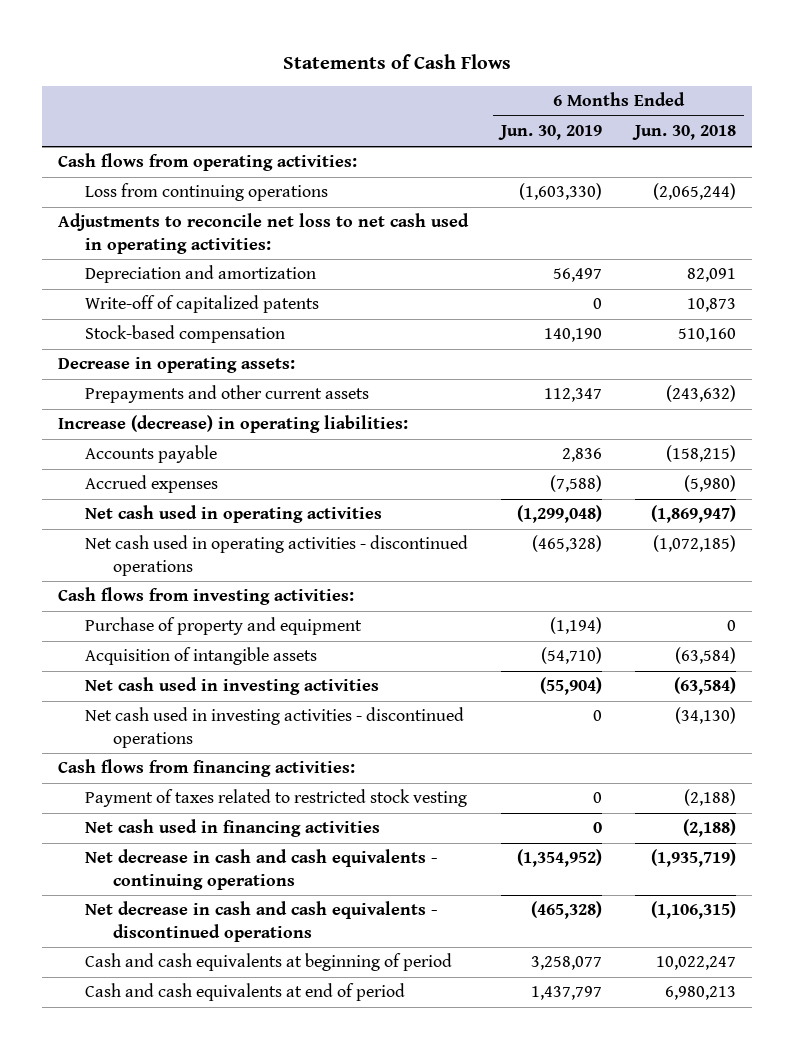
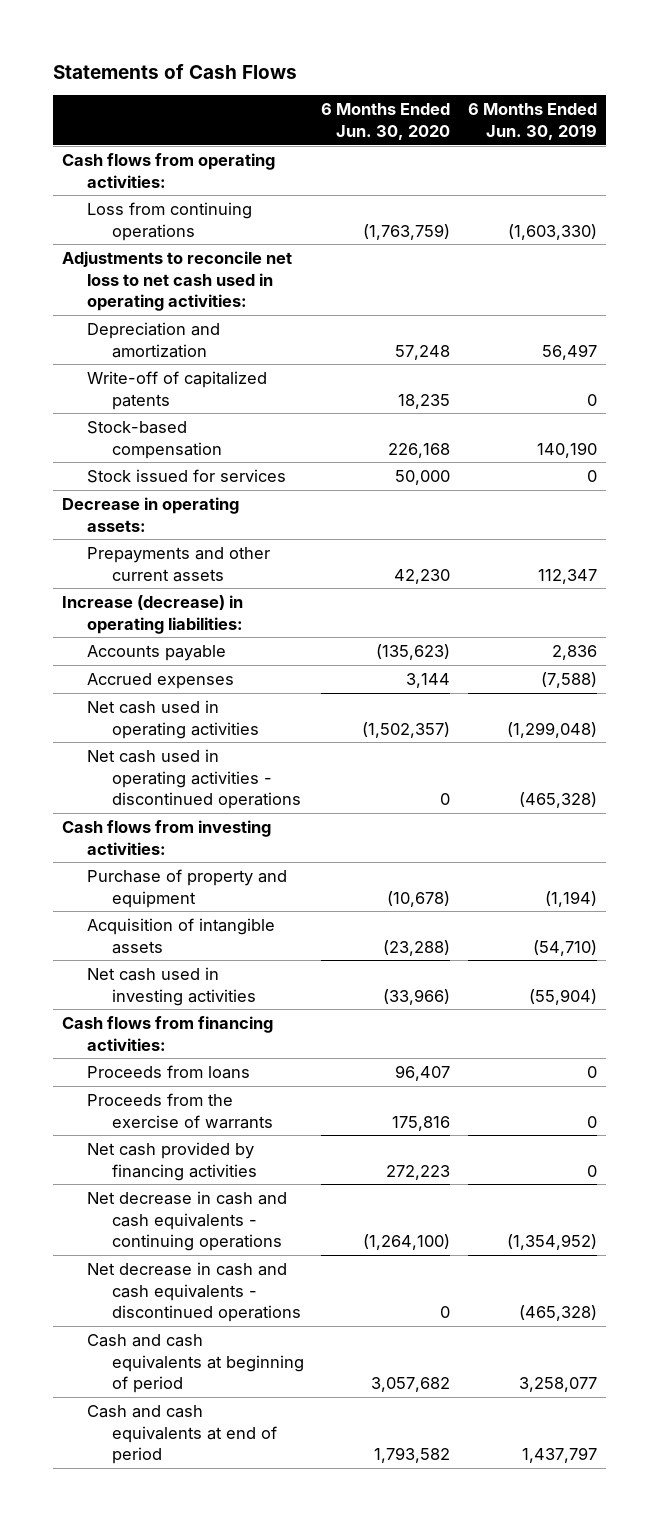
[631,125,736,141] Jun. 30, 2018 -> none
none -> [321,103,451,140] 6 Months Ended Jun. 30, 2020
none -> [86,469,286,484] Stock issued for services
[85,707,465,748] Net cash used in investing activities - discontinued operations -> none
[85,789,468,808] Payment of taxes related to restricted stock vesting -> none
none -> [86,1065,250,1080] Proceeds from loans
none -> [86,1093,273,1129] Proceeds from the exercise of warrants
[85,819,381,838] Net cash used in financing activities -> [86,1142,257,1181] Net cash provided by financing activities

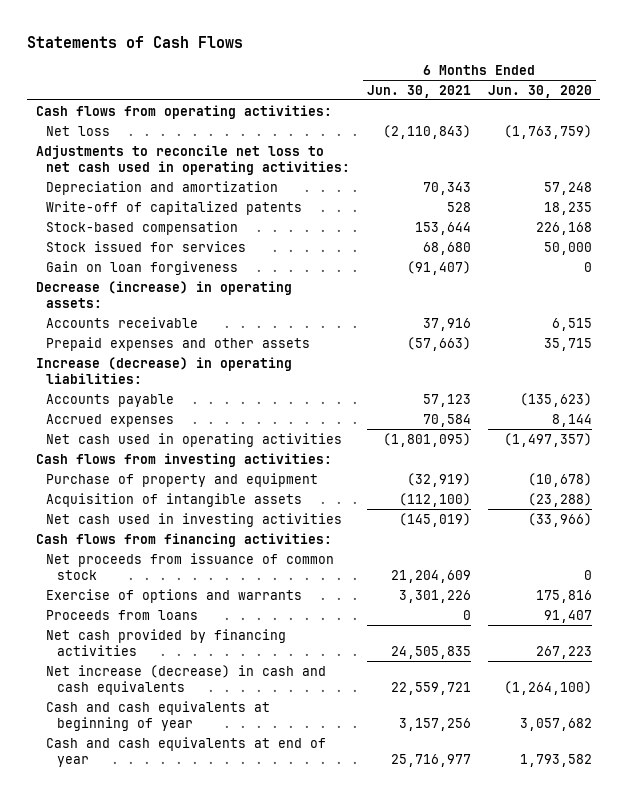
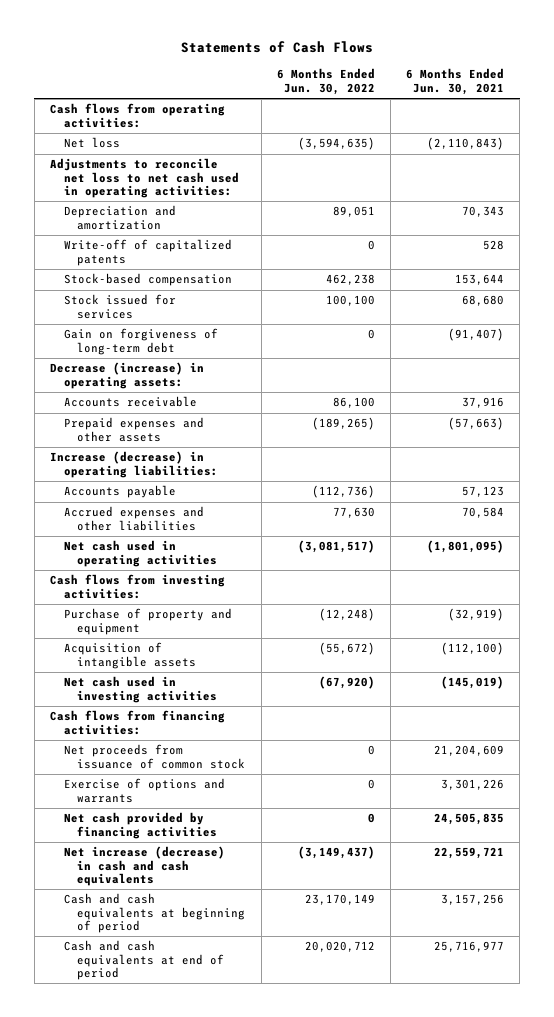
[487,84,592,98] Jun. 30, 2020 -> none
none -> [276,68,375,95] 6 Months Ended Jun. 30, 2022
[46,260,239,275] Gain on loan forgiveness -> [63,328,218,355] Gain on forgiveness of long-term debt
[46,413,175,427] Accrued expenses -> [63,506,204,531] Accrued expenses and other liabilities
[46,609,199,620] Proceeds from loans -> none
[46,700,271,731] Cash and cash equivalents at beginning of year -> [63,893,246,934] Cash and cash equivalents at beginning of period
[46,736,327,767] Cash and cash equivalents at end of year -> [63,940,225,981] Cash and cash equivalents at end of period

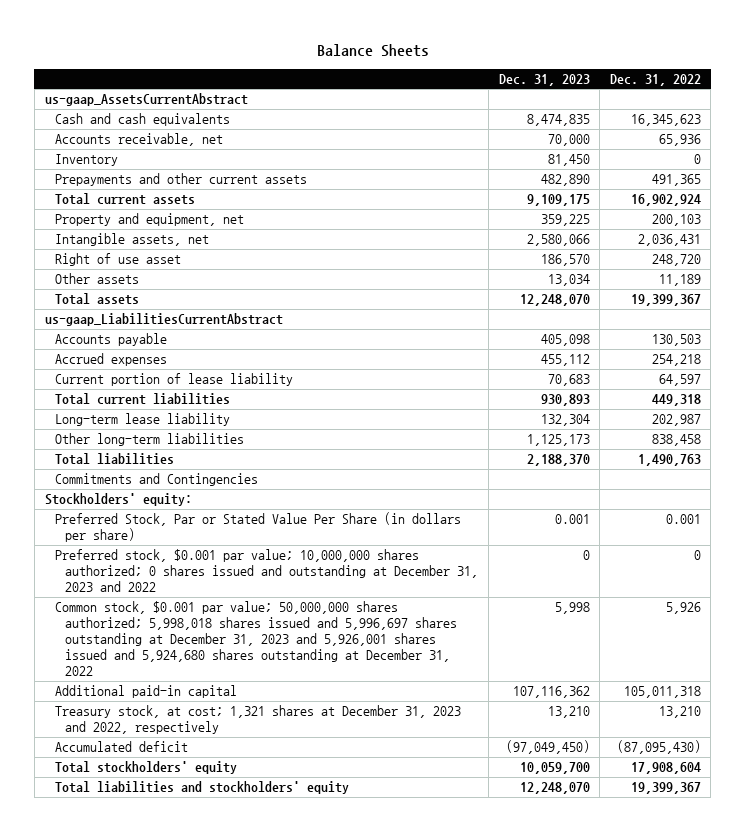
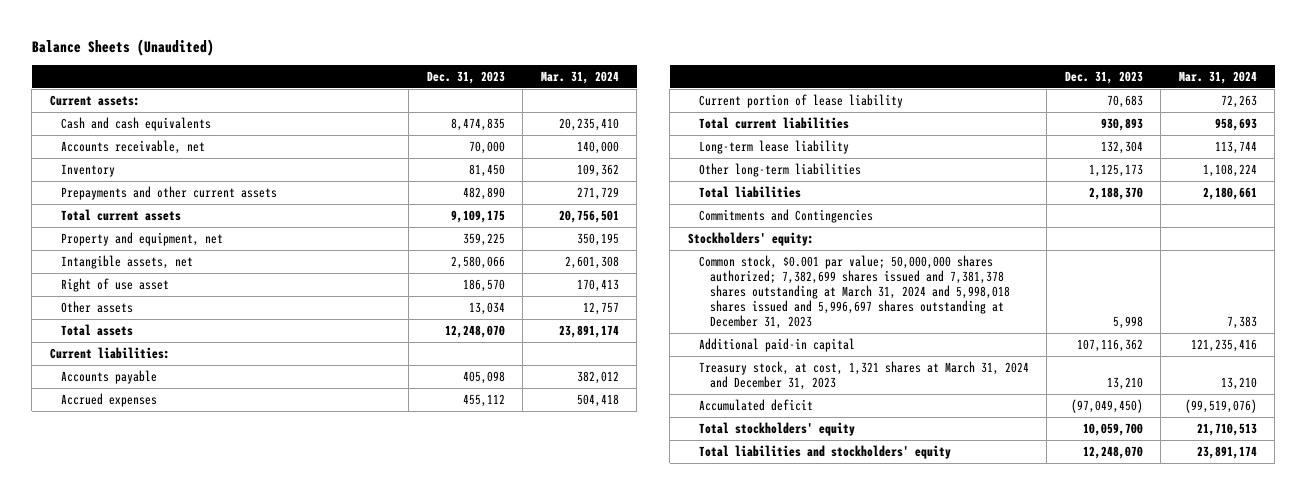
[316,44,429,58] Balance Sheets -> [31,39,214,57] Balance Sheets (Unaudited)
[609,73,701,86] Dec. 31, 2022 -> none
none -> [540,71,619,85] Mar. 31, 2024
[44,93,248,107] us-gaap_AssetsCurrentAbstract -> [49,94,140,106] Current assets:
[44,313,283,327] us-gaap_LiabilitiesCurrentAbstract -> [49,346,170,359] Current liabilities:
[54,512,461,543] Preferred Stock, Par or Stated Value Per Share (in dollars per share) -> none
[54,549,479,593] Preferred stock, $0.001 par value; 10,000,000 shares authorized; 0 shares issued and outstanding at December 31, 2023 and 2022 -> none
[54,601,458,677] Common stock, $0.001 par value; 50,000,000 shares authorized; 5,998,018 shares issued and 5,996,697 shares outstanding at December 31, 2023 and 5,926,001 shares issued and 5,924,680 shares outstanding at December 31, 2022 -> [698,254,1010,330] Common stock, $0.001 par value; 50,000,000 shares authorized; 7,382,699 shares issued and 7,381,378 shares outstanding at March 31, 2024 and 5,998,018 shares issued and 5,996,697 shares outstanding at December 31, 2023
[54,705,461,735] Treasury stock, at cost; 1,321 shares at December 31, 2023 and 2022, respectively -> [698,360,1029,391] Treasury stock, at cost, 1,321 shares at March 31, 2024 and December 31, 2023

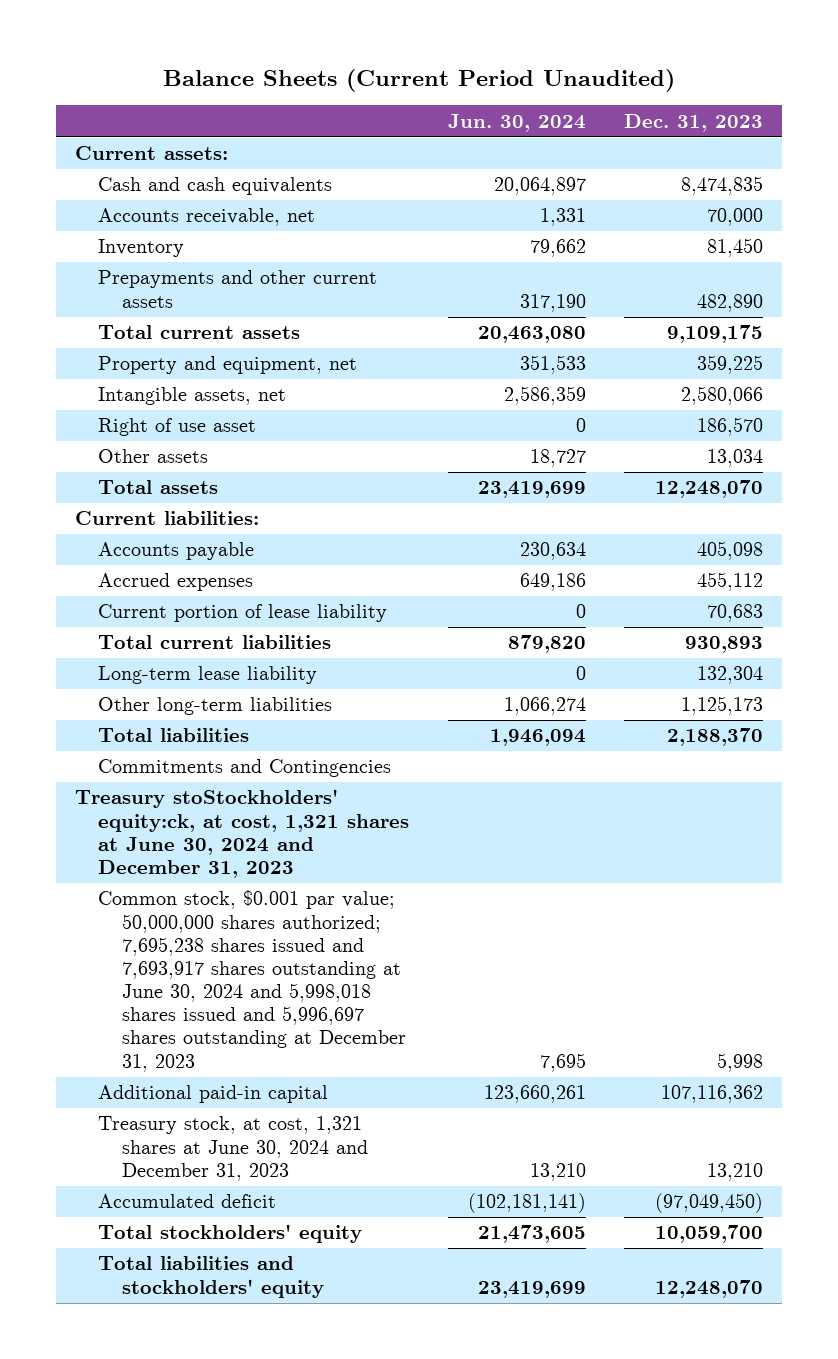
[31,39,214,57] Balance Sheets (Unaudited) -> [162,68,675,92] Balance Sheets (Current Period Unaudited)
[540,71,619,85] Mar. 31, 2024 -> none
none -> [447,113,586,132] Jun. 30, 2024
[687,231,814,246] Stockholders' equity: -> [74,789,410,878] Treasury stoStockholders' equity:ck, at cost, 1,321 shares at June 30, 2024 and December 31, 2023
[698,254,1010,330] Common stock, $0.001 par value; 50,000,000 shares authorized; 7,382,699 shares issued and 7,381,378 shares outstanding at March 31, 2024 and 5,998,018 shares issued and 5,996,697 shares outstanding at December 31, 2023 -> [98,890,406,1072] Common stock, $0.001 par value; 50,000,000 shares authorized; 7,695,238 shares issued and 7,693,917 shares outstanding at June 30, 2024 and 5,998,018 shares issued and 5,996,697 shares outstanding at December 31, 2023
[698,360,1029,391] Treasury stock, at cost, 1,321 shares at March 31, 2024 and December 31, 2023 -> [98,1116,368,1181] Treasury stock, at cost, 1,321 shares at June 30, 2024 and December 31, 2023

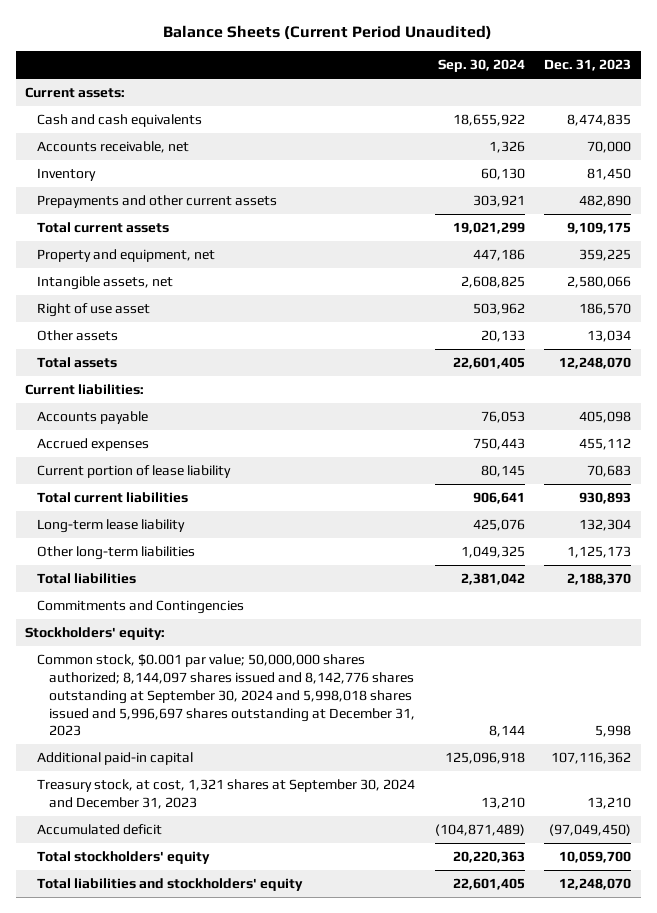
[447,113,586,132] Jun. 30, 2024 -> none
none -> [437,59,525,73] Sep. 30, 2024
[74,789,410,878] Treasury stoStockholders' equity:ck, at cost, 1,321 shares at June 30, 2024 and December 31, 2023 -> [25,627,166,641] Stockholders' equity:
[98,890,406,1072] Common stock, $0.001 par value; 50,000,000 shares authorized; 7,695,238 shares issued and 7,693,917 shares outstanding at June 30, 2024 and 5,998,018 shares issued and 5,996,697 shares outstanding at December 31, 2023 -> [37,654,416,737] Common stock, $0.001 par value; 50,000,000 shares authorized; 8,144,097 shares issued and 8,142,776 shares outstanding at September 30, 2024 and 5,998,018 shares issued and 5,996,697 shares outstanding at December 31, 2023
[98,1116,368,1181] Treasury stock, at cost, 1,321 shares at June 30, 2024 and December 31, 2023 -> [37,779,416,809] Treasury stock, at cost, 1,321 shares at September 30, 2024 and December 31, 2023

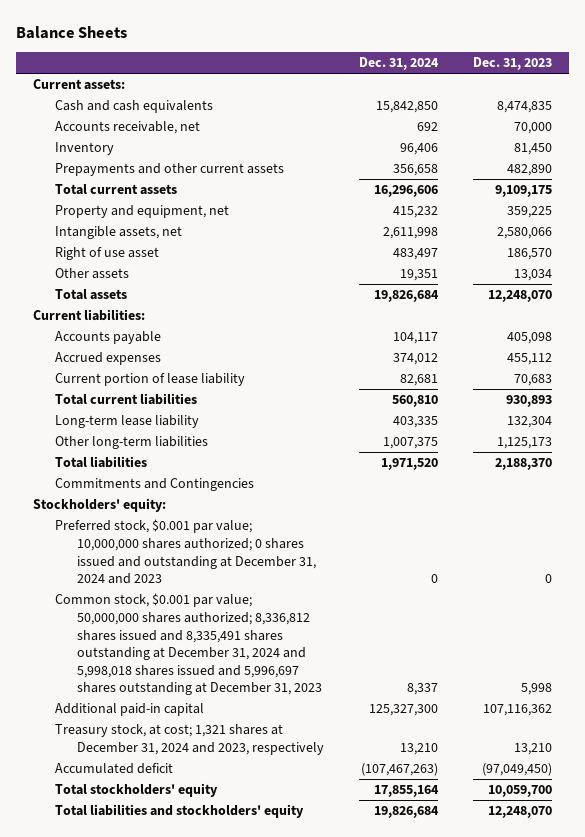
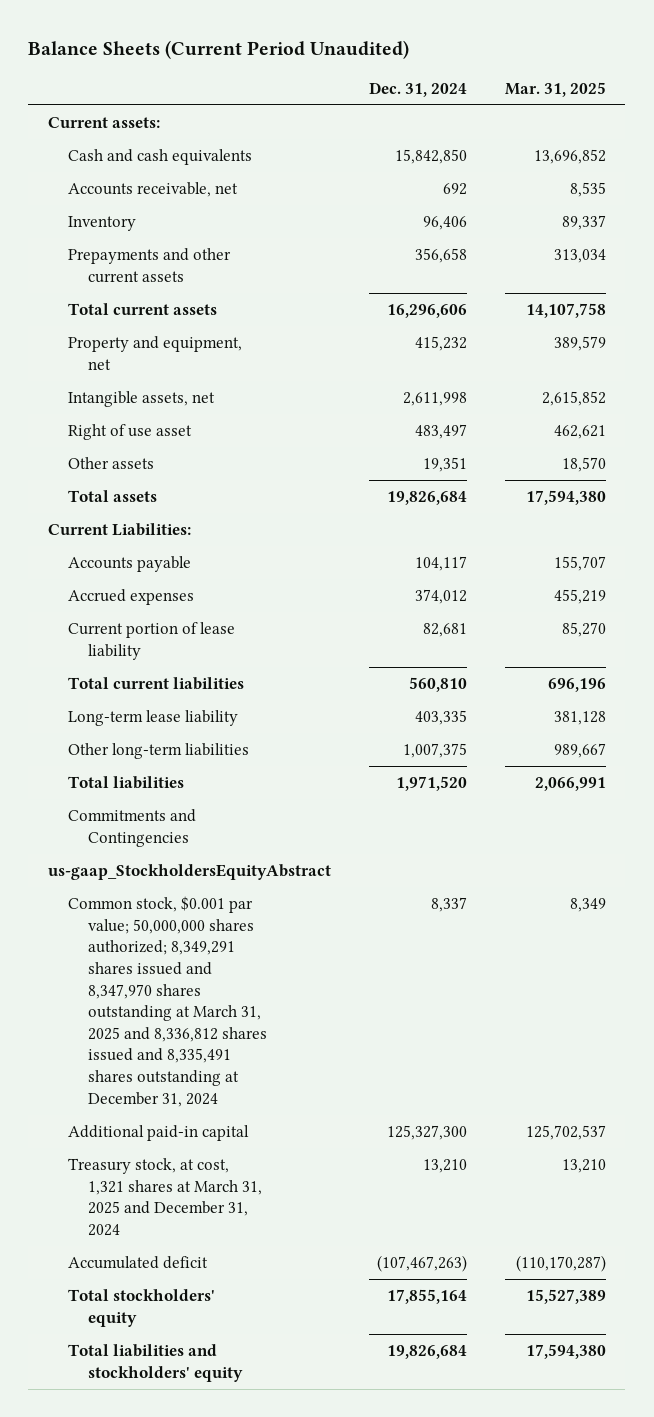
[15,25,127,39] Balance Sheets -> [28,39,410,59] Balance Sheets (Current Period Unaudited)
[472,57,552,71] Dec. 31, 2023 -> none
none -> [505,81,607,97] Mar. 31, 2025
[33,309,146,322] Current liabilities: -> [47,523,191,537] Current Liabilities:
[54,519,316,585] Preferred stock, $0.001 par value; 10,000,000 shares authorized; 0 shares issued and outstanding at December 31, 2024 and 2023 -> none
[33,498,167,513] Stockholders' equity: -> [47,864,331,881] us-gaap_StockholdersEquityAbstract
[54,593,322,696] Common stock, $0.001 par value; 50,000,000 shares authorized; 8,336,812 shares issued and 8,335,491 shares outstanding at December 31, 2024 and 5,998,018 shares issued and 5,996,697 shares outstanding at December 31, 2023 -> [67,896,267,1107] Common stock, $0.001 par value; 50,000,000 shares authorized; 8,349,291 shares issued and 8,347,970 shares outstanding at March 31, 2025 and 8,336,812 shares issued and 8,335,491 shares outstanding at December 31, 2024
[54,724,324,755] Treasury stock, at cost; 1,321 shares at December 31, 2024 and 2023, respectively -> [67,1158,262,1236] Treasury stock, at cost, 1,321 shares at March 31, 2025 and December 31, 2024

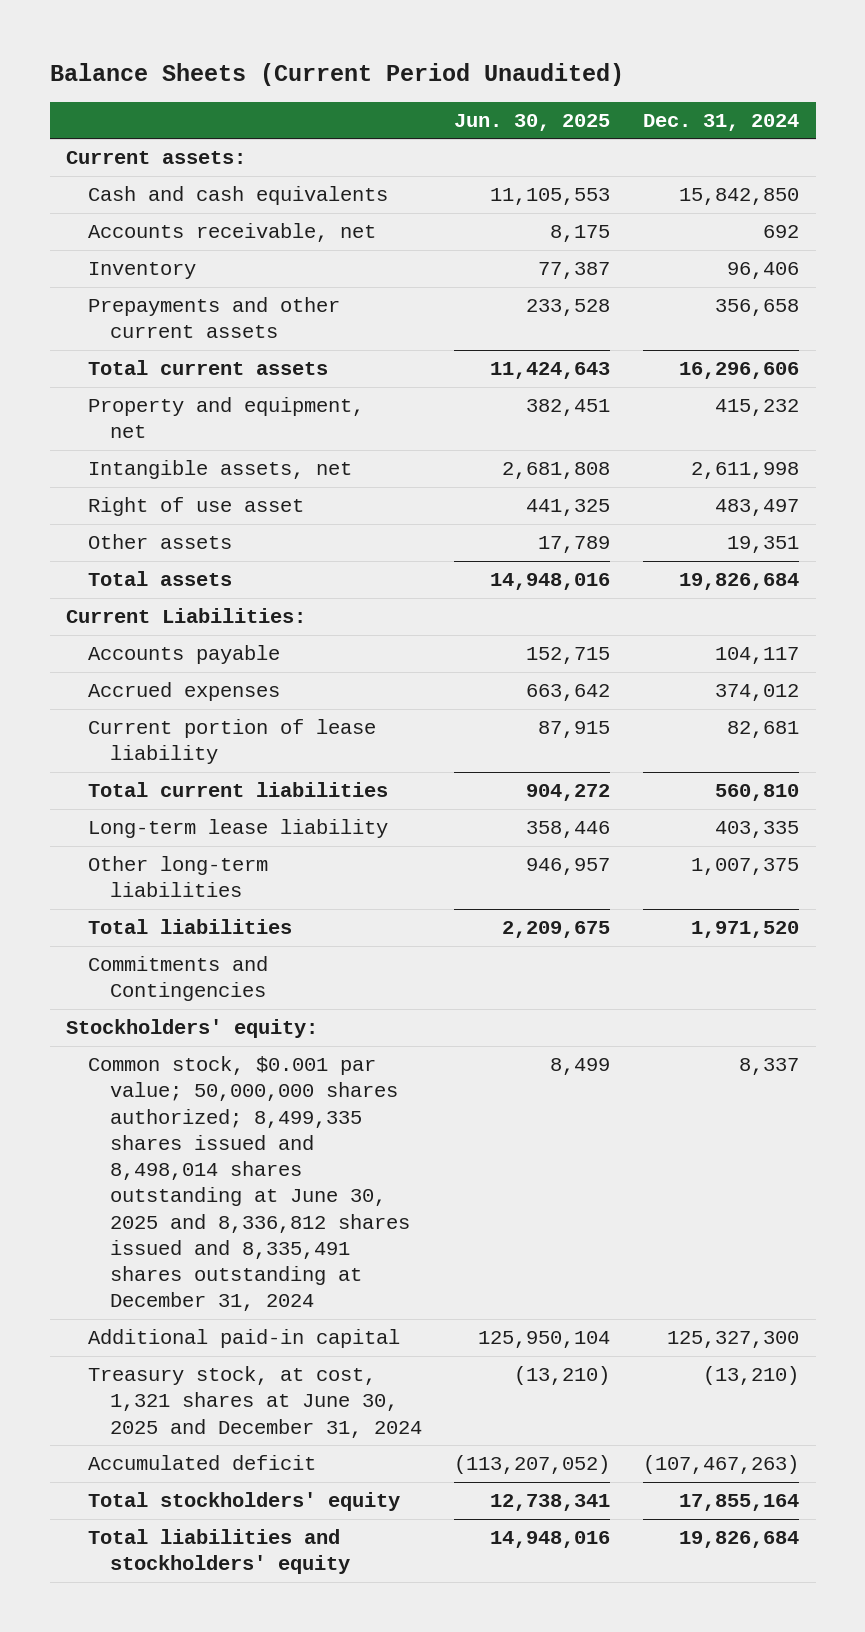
[505,81,607,97] Mar. 31, 2025 -> none
none -> [454,113,611,131] Jun. 30, 2025
[47,864,331,881] us-gaap_StockholdersEquityAbstract -> [66,1019,319,1039] Stockholders' equity:
[67,896,267,1107] Common stock, $0.001 par value; 50,000,000 shares authorized; 8,349,291 shares issued and 8,347,970 shares outstanding at March 31, 2025 and 8,336,812 shares issued and 8,335,491 shares outstanding at December 31, 2024 -> [87,1056,410,1312] Common stock, $0.001 par value; 50,000,000 shares authorized; 8,499,335 shares issued and 8,498,014 shares outstanding at June 30, 2025 and 8,336,812 shares issued and 8,335,491 shares outstanding at December 31, 2024
[67,1158,262,1236] Treasury stock, at cost, 1,321 shares at March 31, 2025 and December 31, 2024 -> [87,1366,422,1438] Treasury stock, at cost, 1,321 shares at June 30, 2025 and December 31, 2024
[422,1159,467,1174] 13,210 -> [703,1366,800,1386] (13,210)

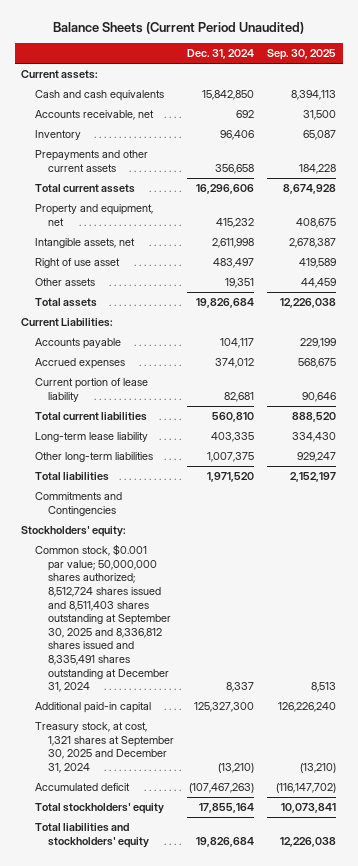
[454,113,611,131] Jun. 30, 2025 -> none
none -> [267,49,337,61] Sep. 30, 2025
[87,1056,410,1312] Common stock, $0.001 par value; 50,000,000 shares authorized; 8,499,335 shares issued and 8,498,014 shares outstanding at June 30, 2025 and 8,336,812 shares issued and 8,335,491 shares outstanding at December 31, 2024 -> [34,543,172,693] Common stock, $0.001 par value; 50,000,000 shares authorized; 8,512,724 shares issued and 8,511,403 shares outstanding at September 30, 2025 and 8,336,812 shares issued and 8,335,491 shares outstanding at December 31, 2024
[87,1366,422,1438] Treasury stock, at cost, 1,321 shares at June 30, 2025 and December 31, 2024 -> [34,721,175,773] Treasury stock, at cost, 1,321 shares at September 30, 2025 and December 31, 2024

